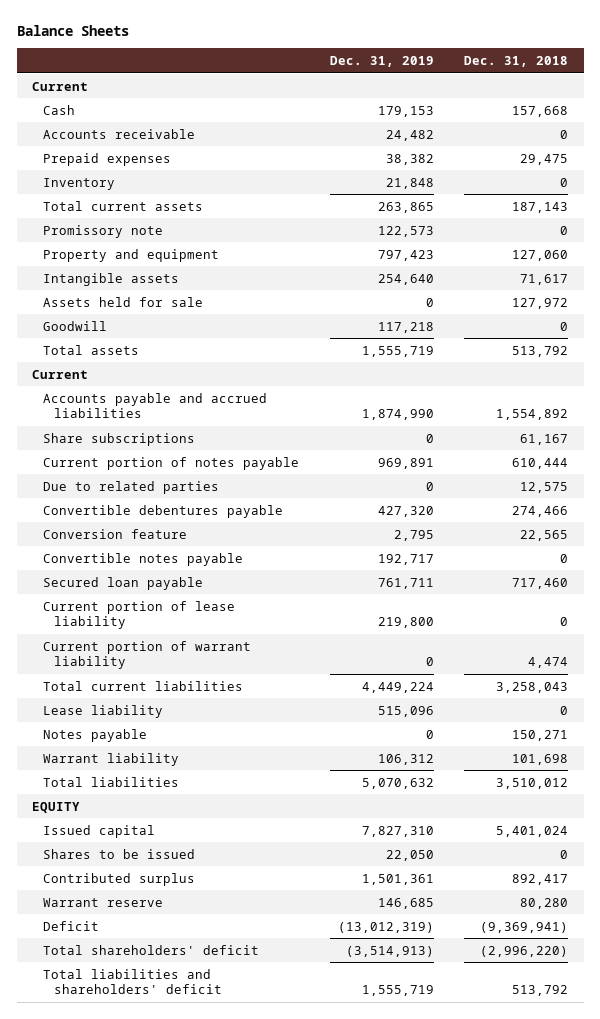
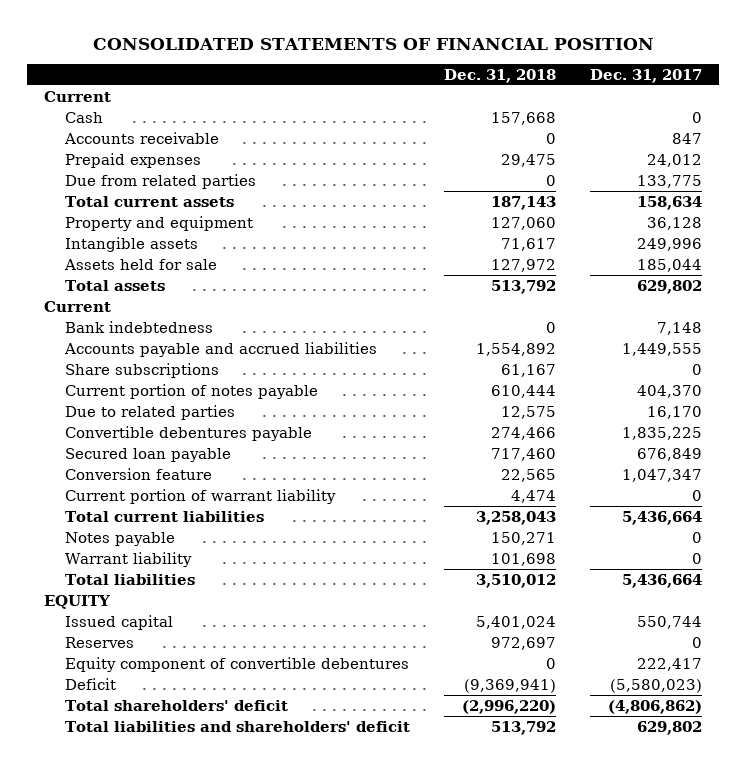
[16,24,129,36] Balance Sheets -> [93,37,655,50] CONSOLIDATED STATEMENTS OF FINANCIAL POSITION
[329,55,434,67] Dec. 31, 2019 -> none
none -> [590,68,703,83] Dec. 31, 2017
[42,177,115,190] Inventory -> none
none -> [65,173,257,189] Due from related parties
[42,224,163,238] Promissory note -> none
[42,320,107,331] Goodwill -> none
none -> [65,320,214,333] Bank indebtedness
[42,552,243,566] Convertible notes payable -> none
[42,600,235,630] Current portion of lease liability -> none
[42,528,187,539] Conversion feature -> [65,467,213,480] Conversion feature
[42,704,163,718] Lease liability -> none
[42,848,195,859] Shares to be issued -> none
[42,872,195,886] Contributed surplus -> none
[42,897,163,907] Warrant reserve -> none
none -> [65,636,135,648] Reserves
none -> [65,656,410,672] Equity component of convertible debentures

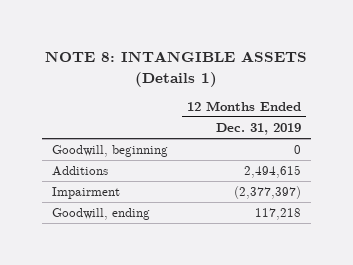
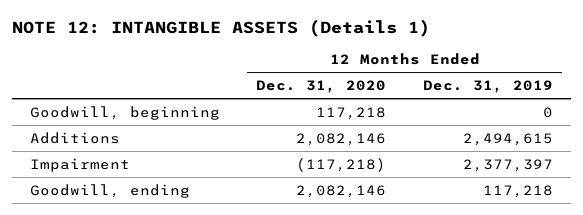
[45,51,308,87] NOTE 8: INTANGIBLE ASSETS (Details 1) -> [11,18,430,37] NOTE 12: INTANGIBLE ASSETS (Details 1)
none -> [256,80,387,94] Dec. 31, 2020
[234,186,302,200] (2,377,397) -> [462,158,553,172] 2,377,397

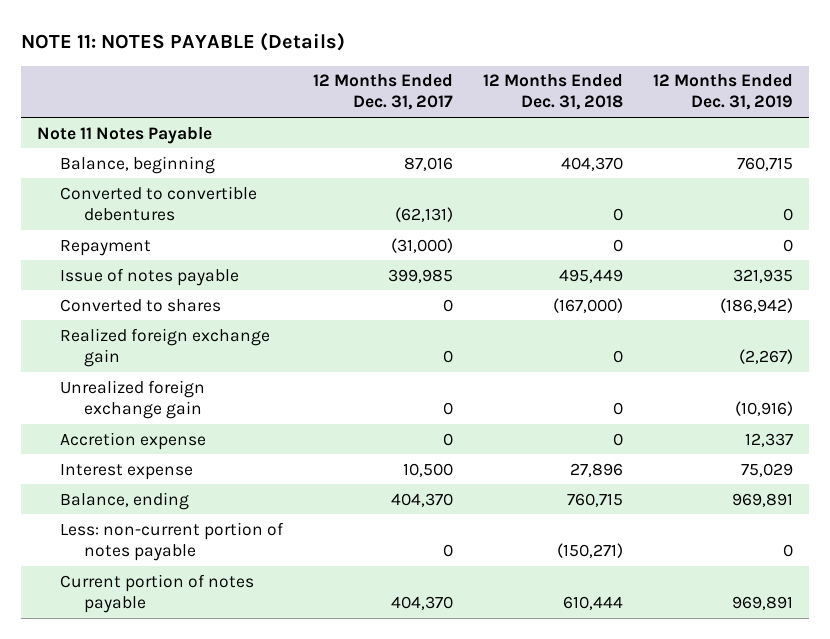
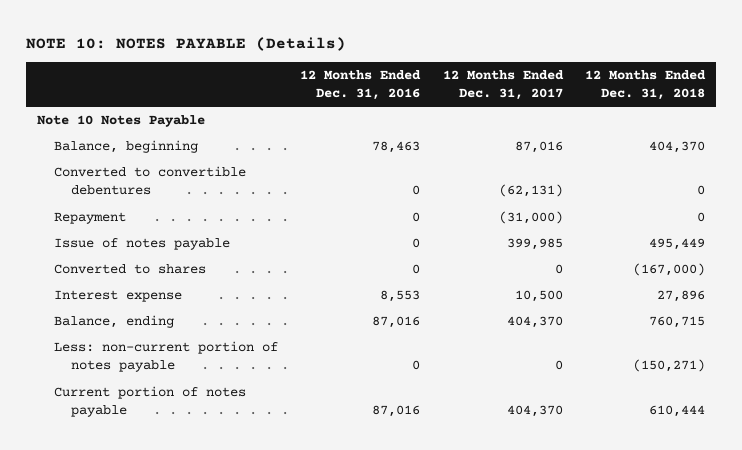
[21,32,346,52] NOTE 11: NOTES PAYABLE (Details) -> [25,36,346,51] NOTE 10: NOTES PAYABLE (Details)
[653,74,794,111] 12 Months Ended Dec. 31, 2019 -> none
none -> [300,69,422,100] 12 Months Ended Dec. 31, 2016
[36,126,212,144] Note 11 Notes Payable -> [36,115,205,128] Note 10 Notes Payable
[60,327,271,367] Realized foreign exchange gain -> none
[60,379,206,419] Unrealized foreign exchange gain -> none
[60,431,207,450] Accretion expense -> none

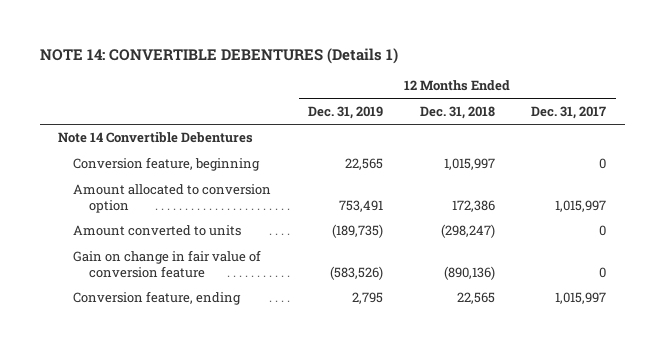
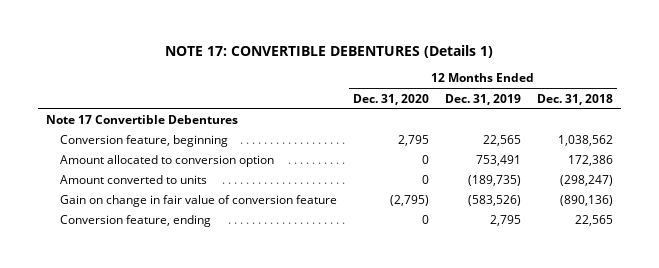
[39,47,398,64] NOTE 14: CONVERTIBLE DEBENTURES (Details 1) -> [165,45,494,59] NOTE 17: CONVERTIBLE DEBENTURES (Details 1)
[531,106,607,120] Dec. 31, 2017 -> none
none -> [352,93,429,105] Dec. 31, 2020
[58,132,254,144] Note 14 Convertible Debentures -> [45,115,238,125] Note 17 Convertible Debentures
[443,158,495,171] 1,015,997 -> [557,135,613,147] 1,038,562

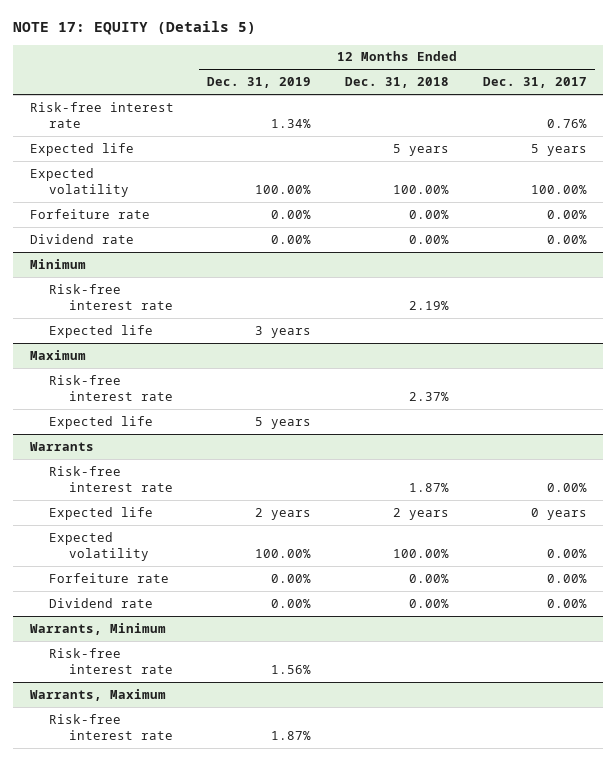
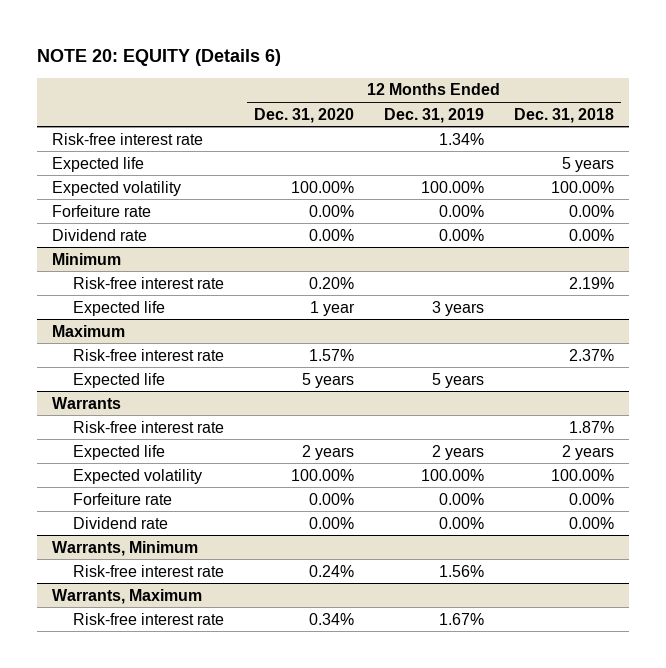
[12,21,256,36] NOTE 17: EQUITY (Details 5) -> [37,48,282,66] NOTE 20: EQUITY (Details 6)
[482,77,587,89] Dec. 31, 2017 -> none
none -> [253,107,354,123] Dec. 31, 2020
[271,730,312,740] 1.87% -> [438,612,484,625] 1.67%

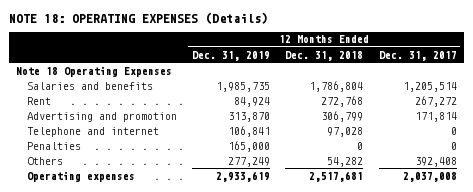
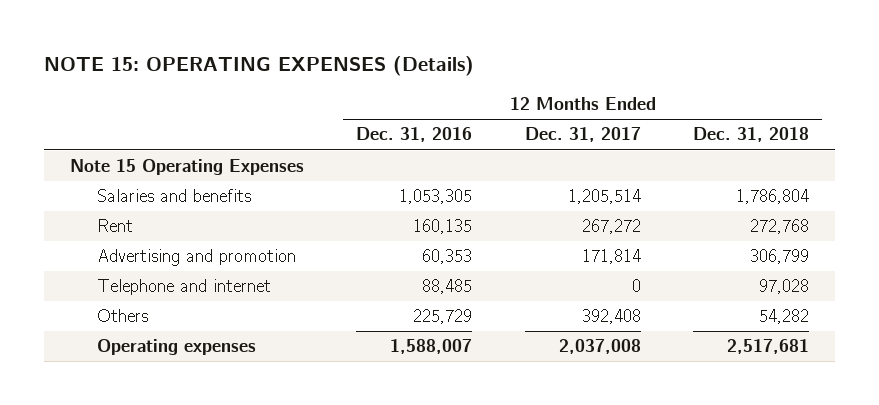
[8,11,268,24] NOTE 18: OPERATING EXPENSES (Details) -> [44,56,475,77] NOTE 15: OPERATING EXPENSES (Details)
[191,50,270,61] Dec. 31, 2019 -> none
none -> [356,127,473,143] Dec. 31, 2016
[16,65,173,77] Note 18 Operating Expenses -> [70,159,305,176] Note 15 Operating Expenses
[26,141,81,150] Penalties -> none

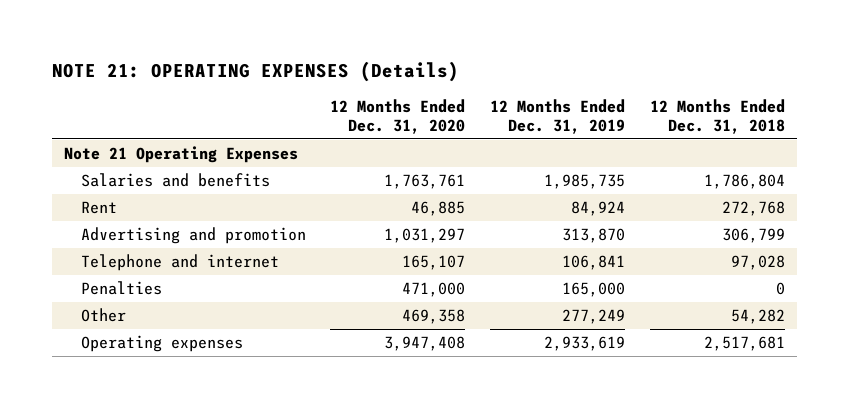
[44,56,475,77] NOTE 15: OPERATING EXPENSES (Details) -> [51,60,459,82] NOTE 21: OPERATING EXPENSES (Details)
[356,127,473,143] Dec. 31, 2016 -> none
[524,127,641,143] Dec. 31, 2017 -> none
none -> [330,98,466,135] 12 Months Ended Dec. 31, 2020
none -> [490,98,626,135] 12 Months Ended Dec. 31, 2019
[70,159,305,176] Note 15 Operating Expenses -> [63,146,298,164] Note 21 Operating Expenses
none -> [80,281,162,296] Penalties
[97,309,149,323] Others -> [80,308,126,323] Other

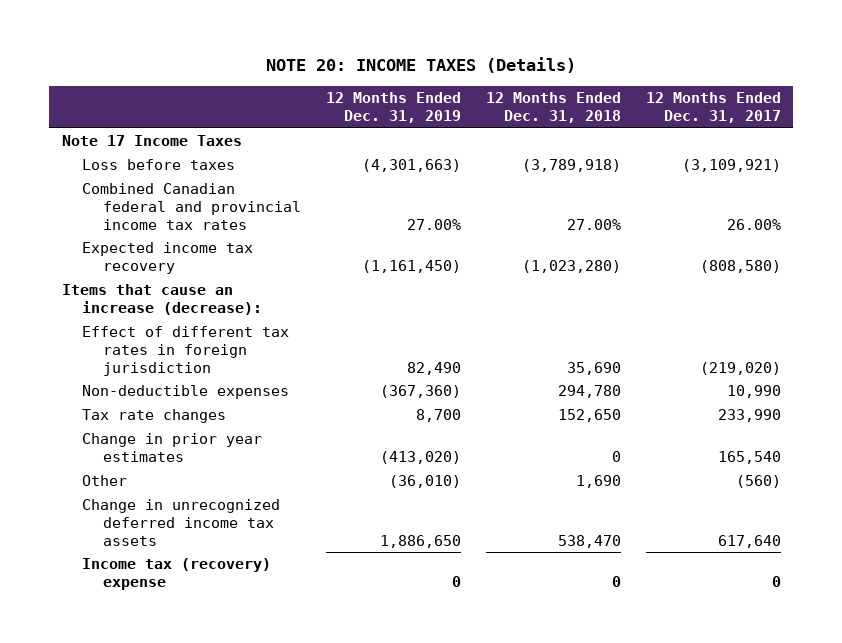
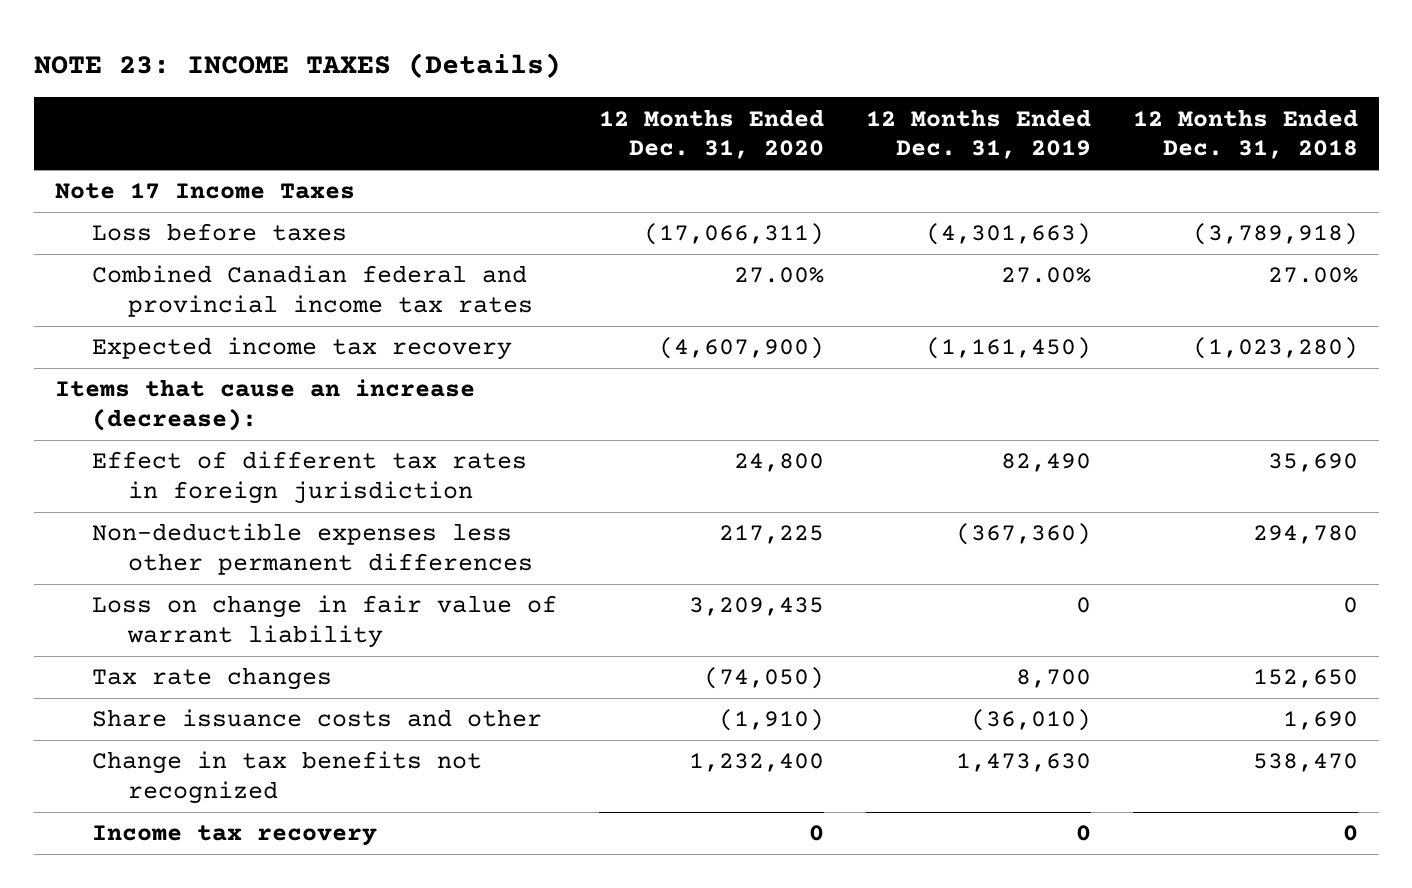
[266,57,577,74] NOTE 20: INCOME TAXES (Details) -> [33,52,561,79] NOTE 23: INCOME TAXES (Details)
[645,92,781,123] 12 Months Ended Dec. 31, 2017 -> none
none -> [598,108,824,160] 12 Months Ended Dec. 31, 2020
[82,385,290,400] Non-deductible expenses -> [91,523,534,575] Non-deductible expenses less other permanent differences
none -> [91,595,557,648] Loss on change in fair value of warrant liability
[82,433,263,462] Change in prior year estimates -> none
[82,475,128,487] Other -> [91,709,542,728] Share issuance costs and other
[82,499,281,546] Change in unrecognized deferred income tax assets -> [91,751,482,804] Change in tax benefits not recognized
[379,534,461,548] 1,886,650 -> [955,753,1091,773] 1,473,630
[82,558,272,590] Income tax (recovery) expense -> [91,825,377,847] Income tax recovery

